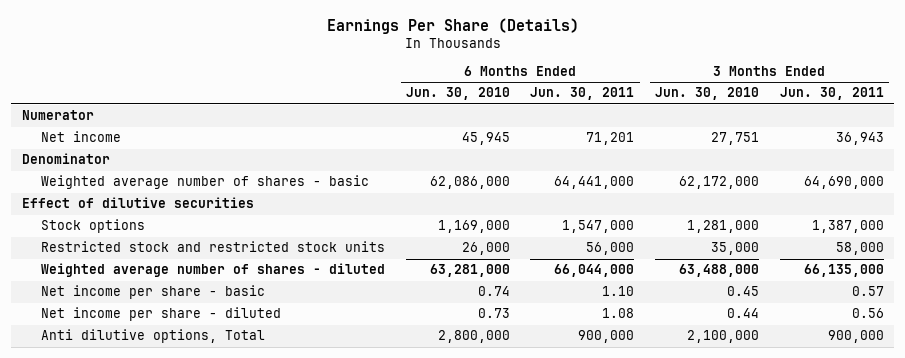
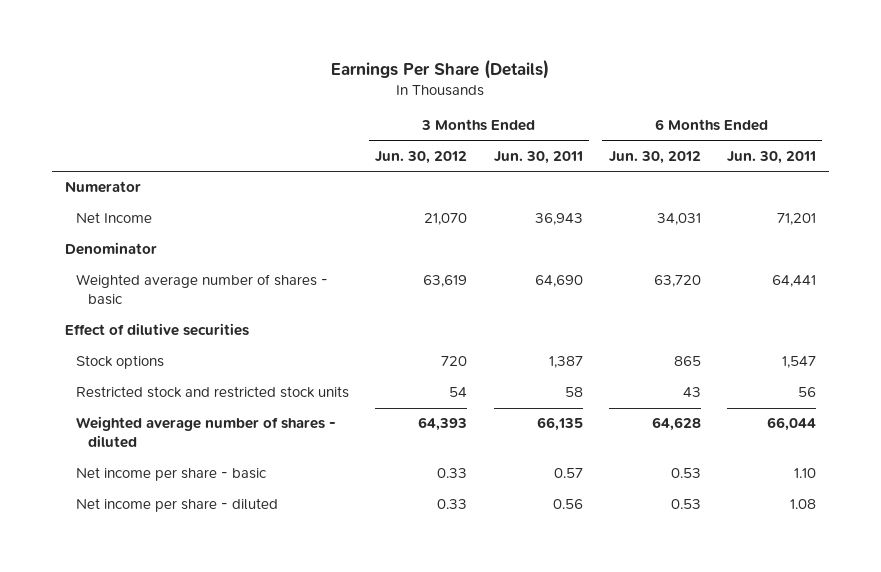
[405,87,510,101] Jun. 30, 2010 -> none
[655,87,760,101] Jun. 30, 2010 -> none
none -> [375,150,468,164] Jun. 30, 2012
none -> [608,150,701,164] Jun. 30, 2012
[41,131,122,143] Net income -> [76,212,153,224] Net Income
[554,176,635,190] 64,441,000 -> [771,275,816,288] 64,441
[803,176,884,190] 64,690,000 -> [534,275,583,288] 64,690
[562,220,635,234] 1,547,000 -> [781,356,816,369] 1,547
[811,220,884,234] 1,387,000 -> [548,356,583,369] 1,387
[586,242,635,256] 56,000 -> [797,387,816,398] 56
[835,242,884,256] 58,000 -> [564,387,583,398] 58
[554,264,635,278] 66,044,000 -> [766,417,816,432] 66,044
[803,264,884,278] 66,135,000 -> [536,417,583,432] 66,135
[41,329,266,344] Anti dilutive options, Total -> none

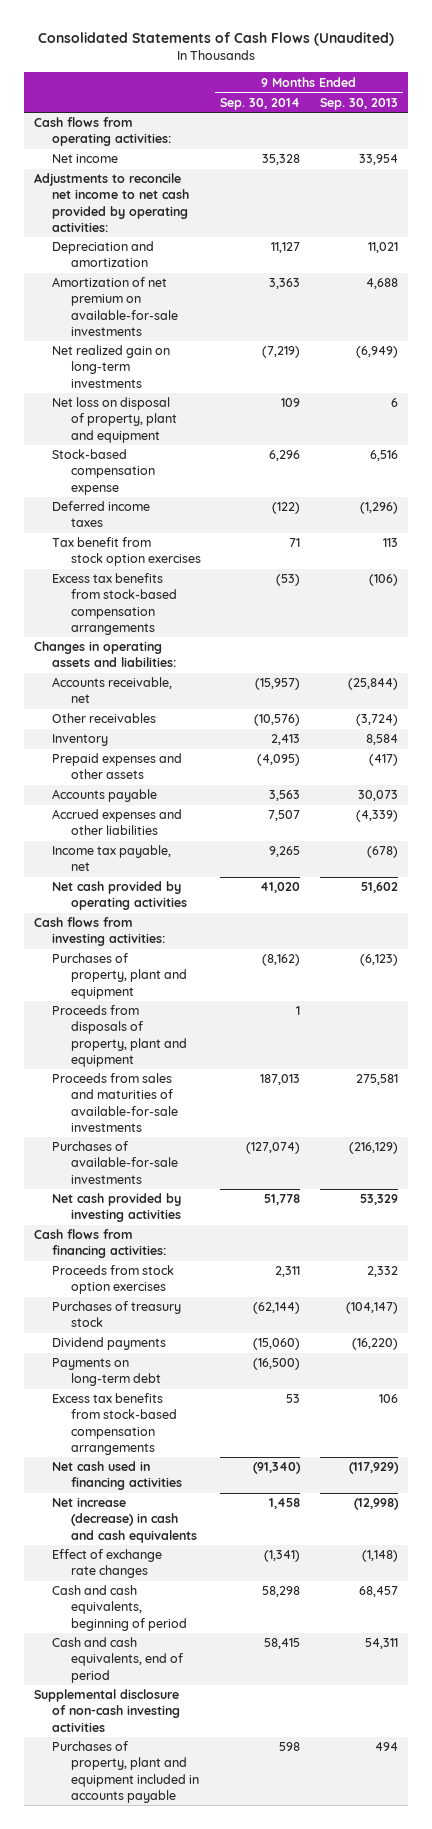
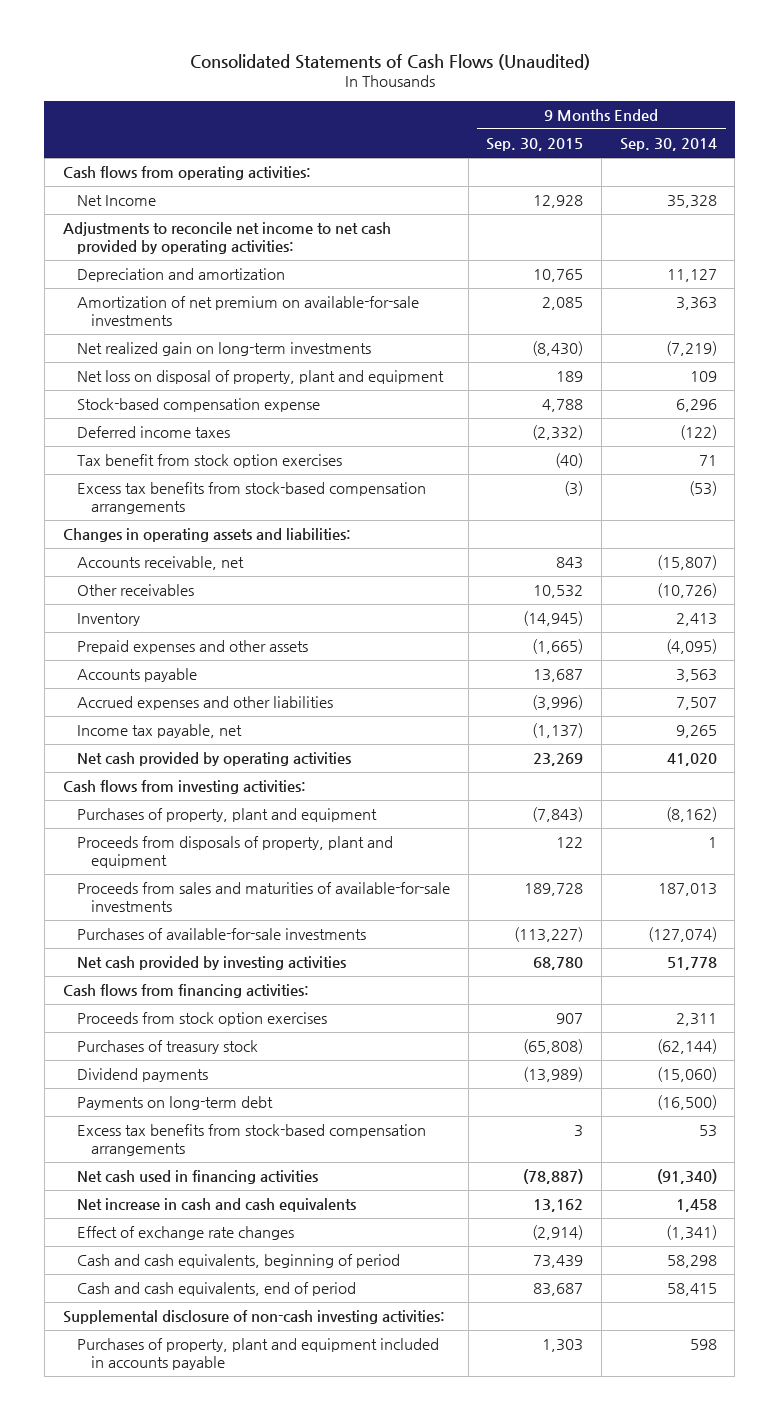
[319,97,398,110] Sep. 30, 2013 -> none
none -> [486,138,584,152] Sep. 30, 2015
[52,154,119,164] Net income -> [76,195,156,207] Net Income
[255,678,301,691] (15,957) -> [656,555,717,571] (15,807)
[254,714,301,727] (10,576) -> [656,583,717,599] (10,726)
[52,1497,197,1543] Net increase (decrease) in cash and cash equivalents -> [76,1198,356,1213] Net increase in cash and cash equivalents
[33,1689,181,1732] Supplemental disclosure of non-cash investing activities -> [62,1310,445,1325] Supplemental disclosure of non-cash investing activities:

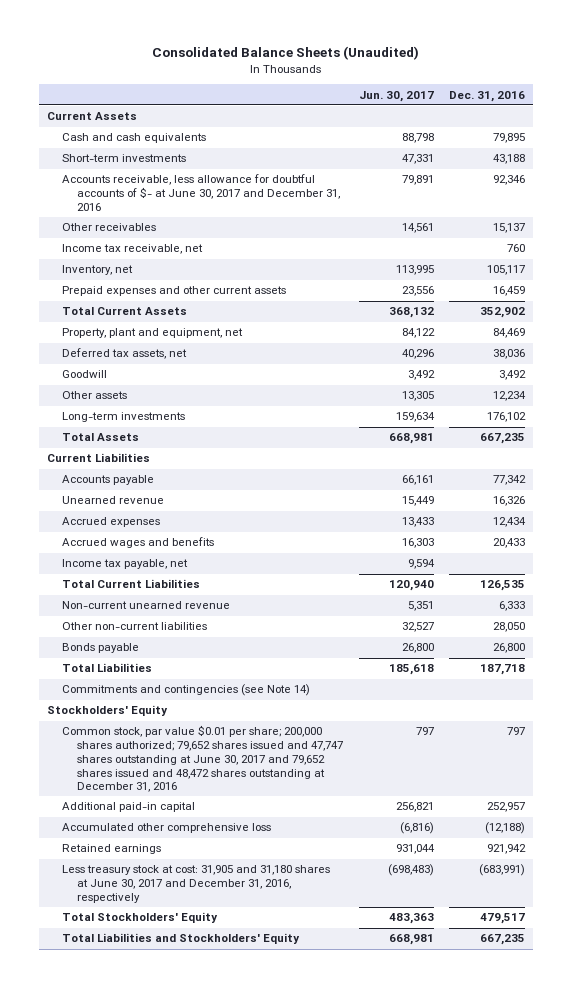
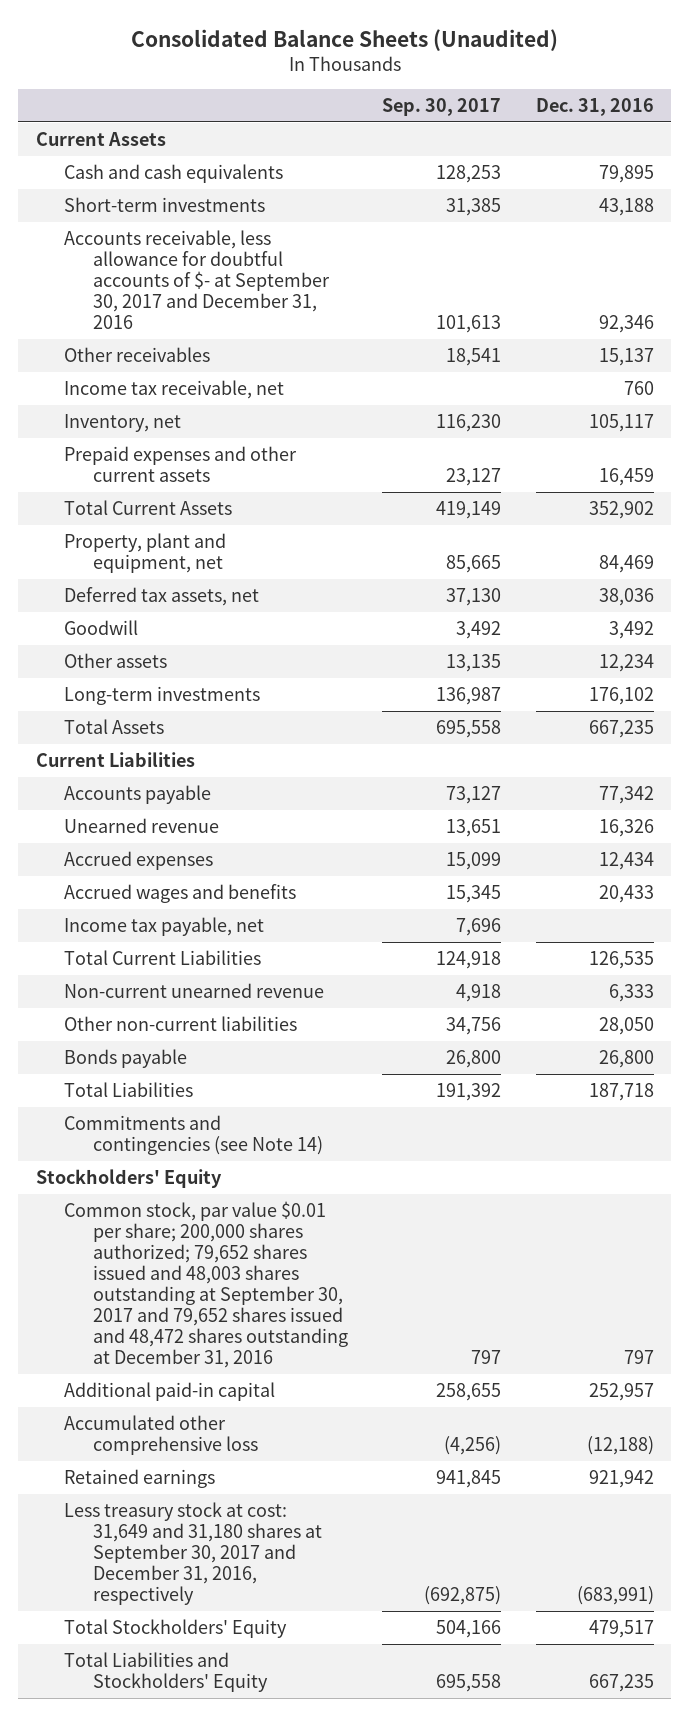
[358,90,434,102] Jun. 30, 2017 -> none
none -> [382,98,502,117] Sep. 30, 2017
[61,174,340,211] Accounts receivable, less allowance for doubtful accounts of $- at June 30, 2017 and December 31, 2016 -> [64,230,330,329] Accounts receivable, less allowance for doubtful accounts of $- at September 30, 2017 and December 31, 2016
[61,725,343,793] Common stock, par value $0.01 per share; 200,000 shares authorized; 79,652 shares issued and 47,747 shares outstanding at June 30, 2017 and 79,652 shares issued and 48,472 shares outstanding at December 31, 2016 -> [64,1201,348,1368] Common stock, par value $0.01 per share; 200,000 shares authorized; 79,652 shares issued and 48,003 shares outstanding at September 30, 2017 and 79,652 shares issued and 48,472 shares outstanding at December 31, 2016
[61,865,330,903] Less treasury stock at cost: 31,905 and 31,180 shares at June 30, 2017 and December 31, 2016, respectively -> [64,1502,322,1605] Less treasury stock at cost: 31,649 and 31,180 shares at September 30, 2017 and December 31, 2016, respectively

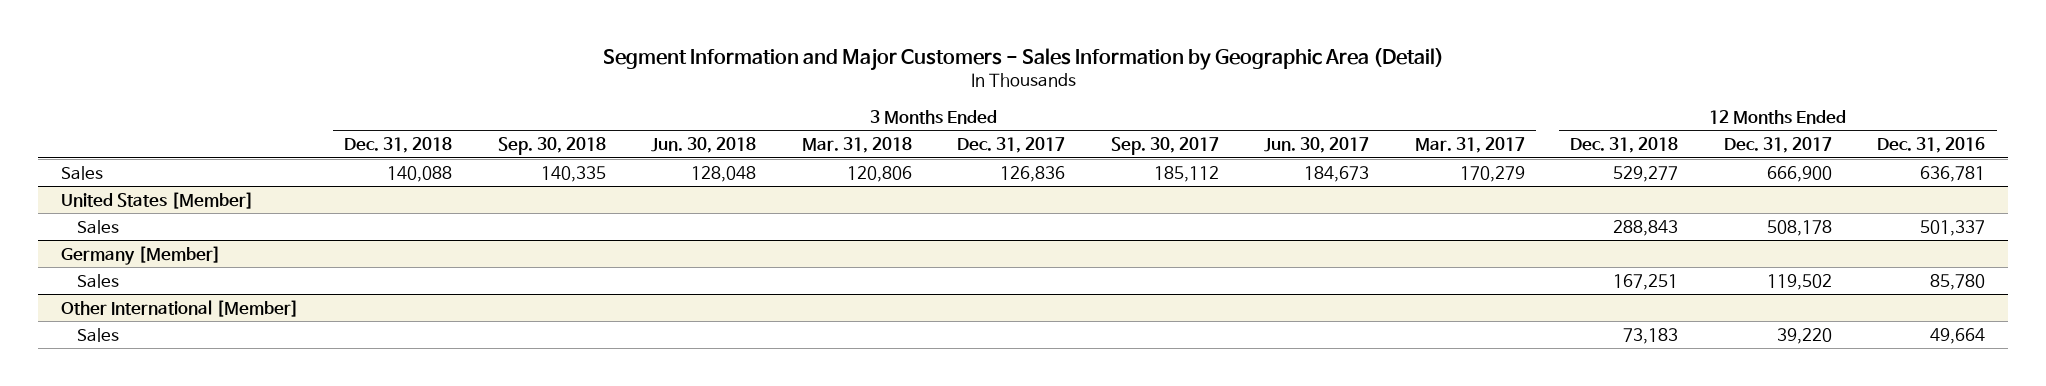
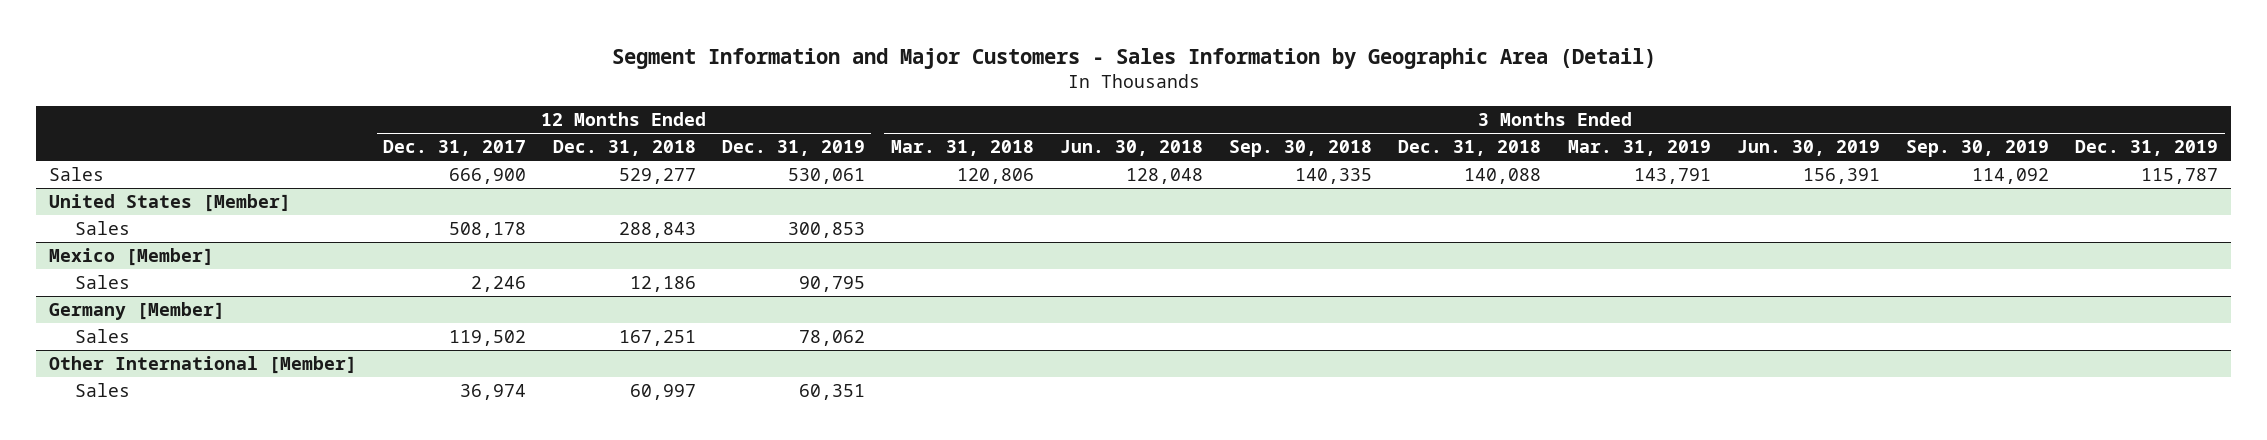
[957,137,1066,154] Dec. 31, 2017 -> none
[1110,137,1219,156] Sep. 30, 2017 -> none
[1264,137,1370,154] Jun. 30, 2017 -> none
[1414,137,1525,154] Mar. 31, 2017 -> none
[1877,137,1986,154] Dec. 31, 2016 -> none
none -> [721,140,865,157] Dec. 31, 2019
none -> [1567,140,1711,157] Mar. 31, 2019
none -> [1736,140,1880,157] Jun. 30, 2019
none -> [1905,140,2049,158] Sep. 30, 2019
none -> [2075,140,2219,157] Dec. 31, 2019
none -> [49,247,215,266] Mexico [Member]
none -> [74,274,130,289] Sales
[1623,327,1679,344] 73,183 -> [629,383,696,400] 60,997
[1776,327,1832,344] 39,220 -> [460,383,527,400] 36,974

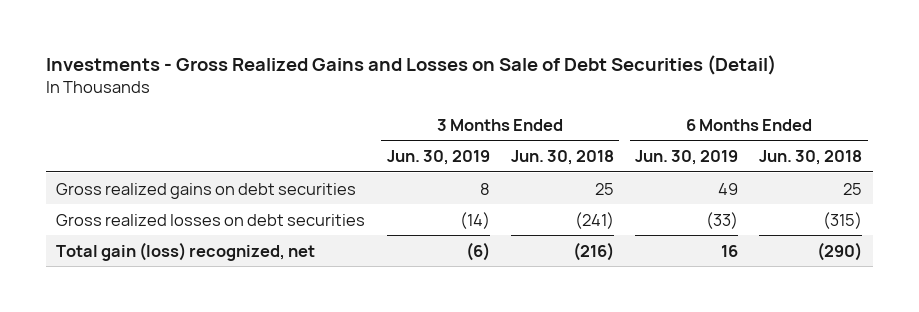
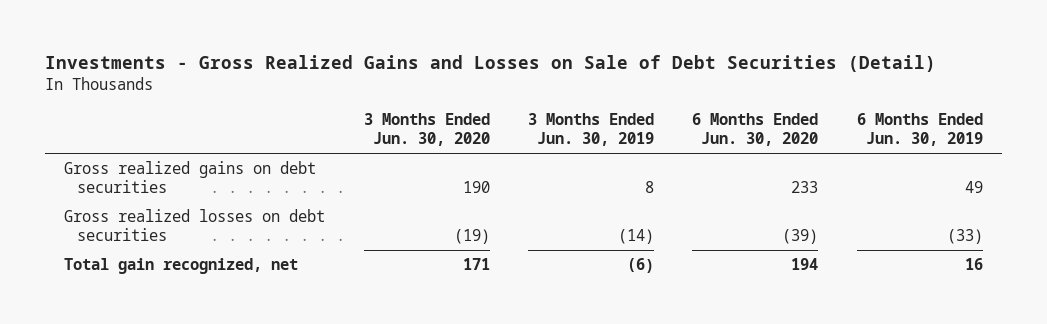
[510,150,614,166] Jun. 30, 2018 -> none
[759,150,863,166] Jun. 30, 2018 -> none
none -> [363,112,490,147] 3 Months Ended Jun. 30, 2020
none -> [692,112,819,147] 6 Months Ended Jun. 30, 2020
[56,241,316,261] Total gain (loss) recognized, net -> [64,257,299,274] Total gain recognized, net

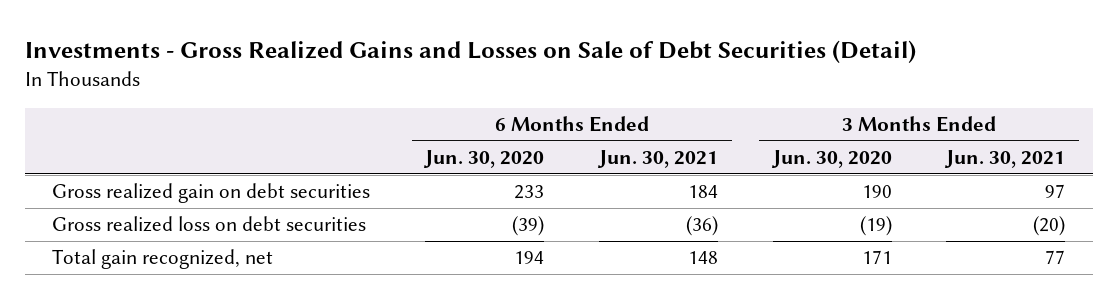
[528,112,655,147] 3 Months Ended Jun. 30, 2019 -> none
[856,112,983,147] 6 Months Ended Jun. 30, 2019 -> none
none -> [596,150,718,169] Jun. 30, 2021
none -> [944,150,1066,169] Jun. 30, 2021
[64,160,317,194] Gross realized gains on debt securities -> [52,183,371,204] Gross realized gain on debt securities
[64,208,326,242] Gross realized losses on debt securities -> [52,216,367,233] Gross realized loss on debt securities

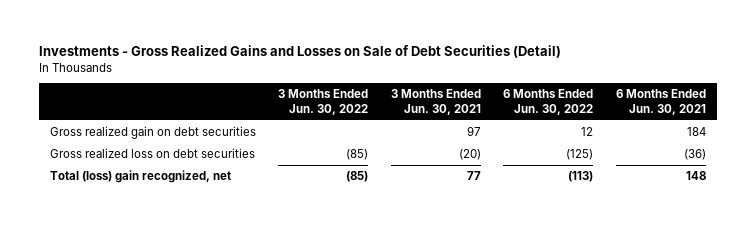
[423,150,545,169] Jun. 30, 2020 -> none
[770,150,892,169] Jun. 30, 2020 -> none
none -> [278,89,369,116] 3 Months Ended Jun. 30, 2022
none -> [503,89,594,116] 6 Months Ended Jun. 30, 2022
[52,249,274,270] Total gain recognized, net -> [49,170,231,184] Total (loss) gain recognized, net

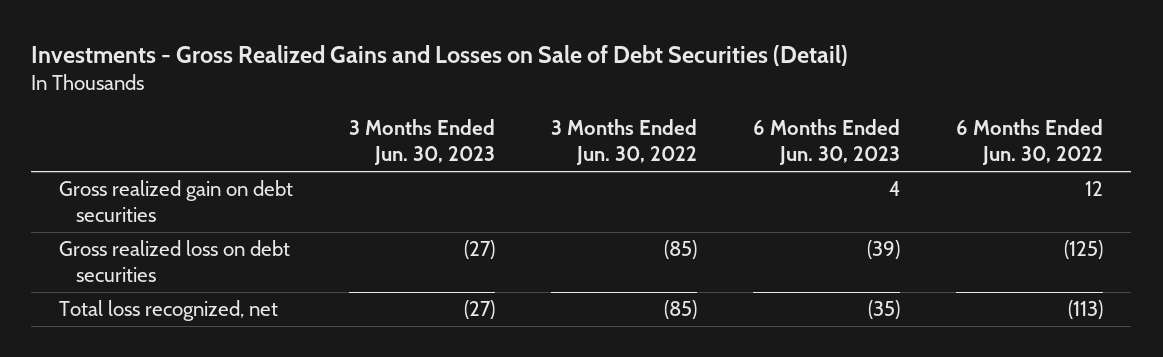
[390,89,481,116] 3 Months Ended Jun. 30, 2021 -> none
[615,89,706,116] 6 Months Ended Jun. 30, 2021 -> none
none -> [349,119,496,166] 3 Months Ended Jun. 30, 2023
none -> [753,119,901,166] 6 Months Ended Jun. 30, 2023
[49,170,231,184] Total (loss) gain recognized, net -> [59,300,279,322] Total loss recognized, net

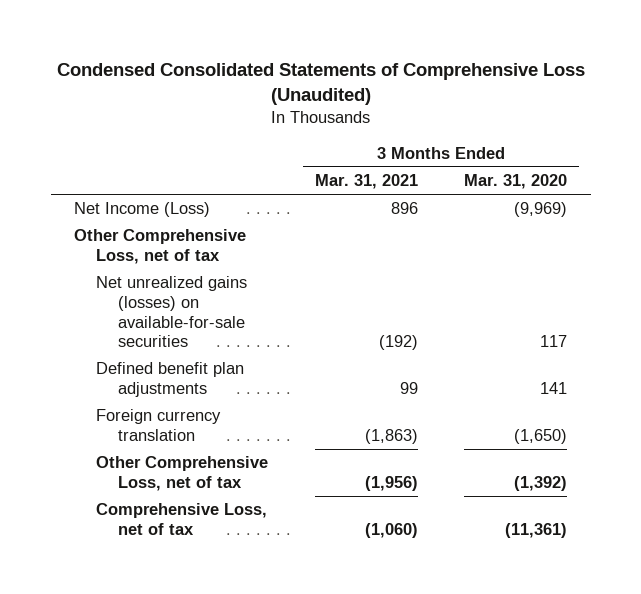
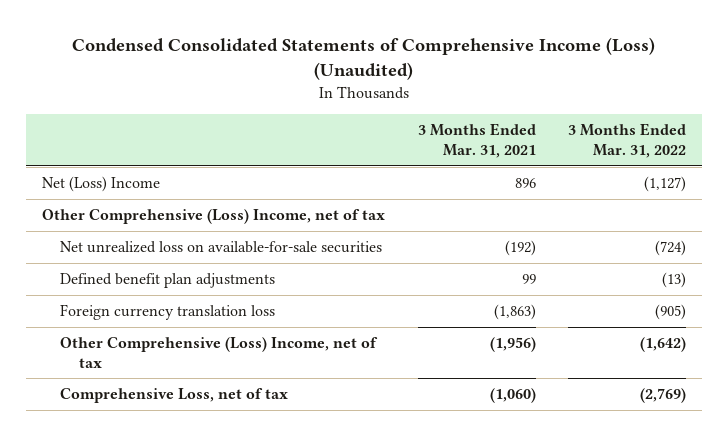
[56,63,585,106] Condensed Consolidated Statements of Comprehensive Loss (Unaudited) -> [72,36,656,81] Condensed Consolidated Statements of Comprehensive Income (Loss) (Unaudited)
[464,174,568,190] Mar. 31, 2020 -> none
none -> [568,123,687,158] 3 Months Ended Mar. 31, 2022
[74,202,211,218] Net Income (Loss) -> [42,176,161,193] Net (Loss) Income
[74,229,247,264] Other Comprehensive Loss, net of tax -> [42,209,386,225] Other Comprehensive (Loss) Income, net of tax
[95,276,247,348] Net unrealized gains (losses) on available-for-sale securities -> [60,241,383,254] Net unrealized loss on available-for-sale securities
[95,409,221,441] Foreign currency translation -> [60,304,276,321] Foreign currency translation loss
[95,456,268,491] Other Comprehensive Loss, net of tax -> [60,337,379,368] Other Comprehensive (Loss) Income, net of tax

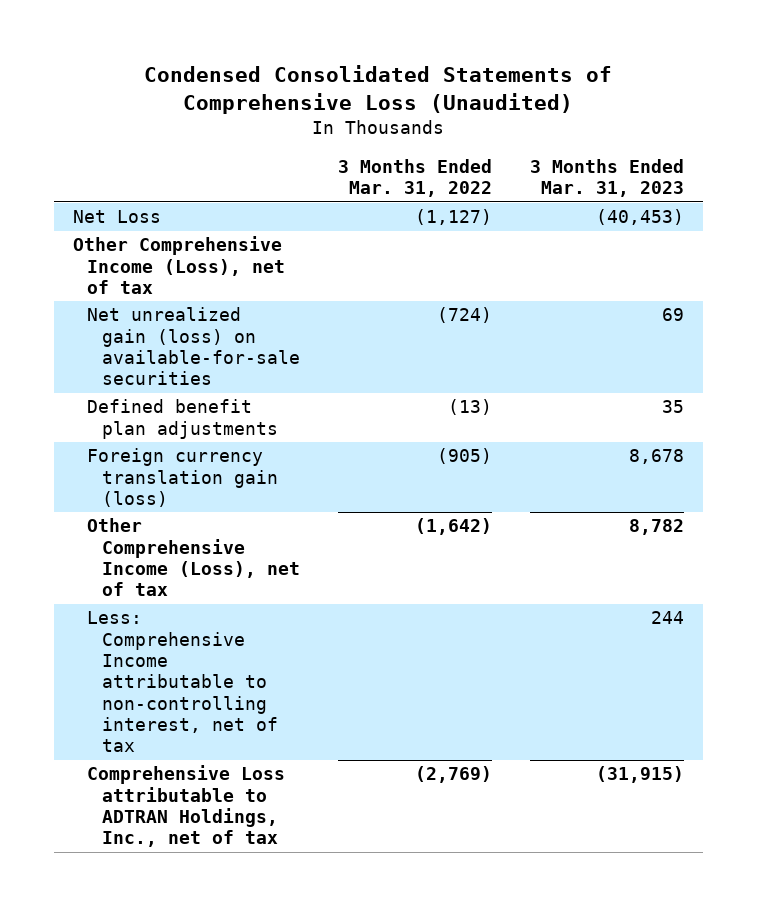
[72,36,656,81] Condensed Consolidated Statements of Comprehensive Income (Loss) (Unaudited) -> [144,64,613,114] Condensed Consolidated Statements of Comprehensive Loss (Unaudited)
[417,123,536,158] 3 Months Ended Mar. 31, 2021 -> none
none -> [529,159,684,198] 3 Months Ended Mar. 31, 2023
[42,176,161,193] Net (Loss) Income -> [72,210,161,224] Net Loss
[42,209,386,225] Other Comprehensive (Loss) Income, net of tax -> [72,236,286,295] Other Comprehensive Income (Loss), net of tax
[60,241,383,254] Net unrealized loss on available-for-sale securities -> [87,307,300,386] Net unrealized gain (loss) on available-for-sale securities
[60,304,276,321] Foreign currency translation loss -> [87,448,278,508] Foreign currency translation gain (loss)
[60,337,379,368] Other Comprehensive (Loss) Income, net of tax -> [87,518,300,597] Other Comprehensive Income (Loss), net of tax
none -> [87,611,278,753] Less: Comprehensive Income attributable to non-controlling interest, net of tax
[60,388,289,404] Comprehensive Loss, net of tax -> [87,765,286,848] Comprehensive Loss attributable to ADTRAN Holdings, Inc., net of tax

